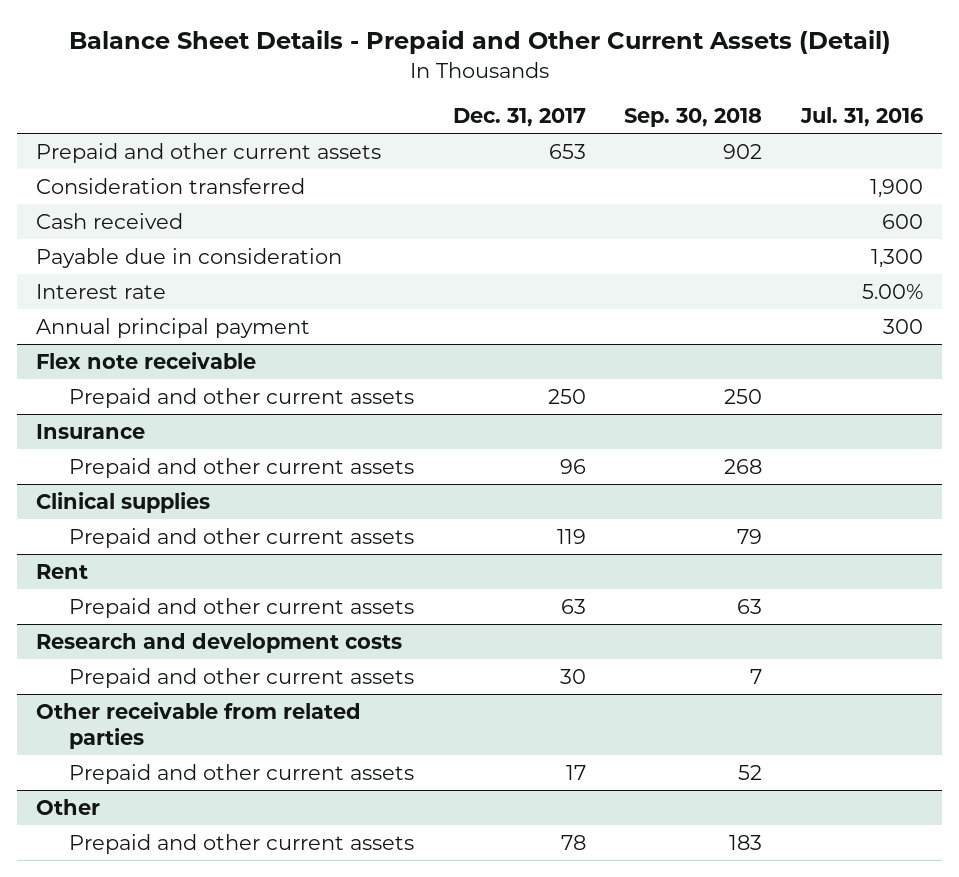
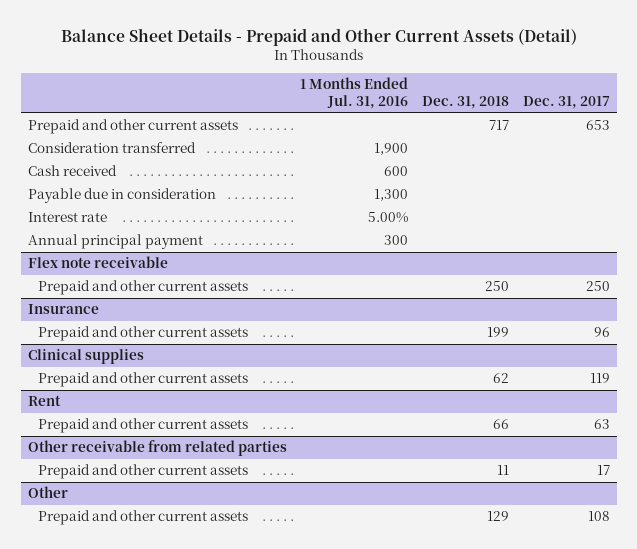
[624,108,763,128] Sep. 30, 2018 -> none
[799,107,923,128] Jul. 31, 2016 -> none
none -> [300,77,409,110] 1 Months Ended Jul. 31, 2016
none -> [422,96,510,110] Dec. 31, 2018
[36,632,403,653] Research and development costs -> none
[69,667,415,688] Prepaid and other current assets -> none
[560,834,586,850] 78 -> [587,511,610,522] 108

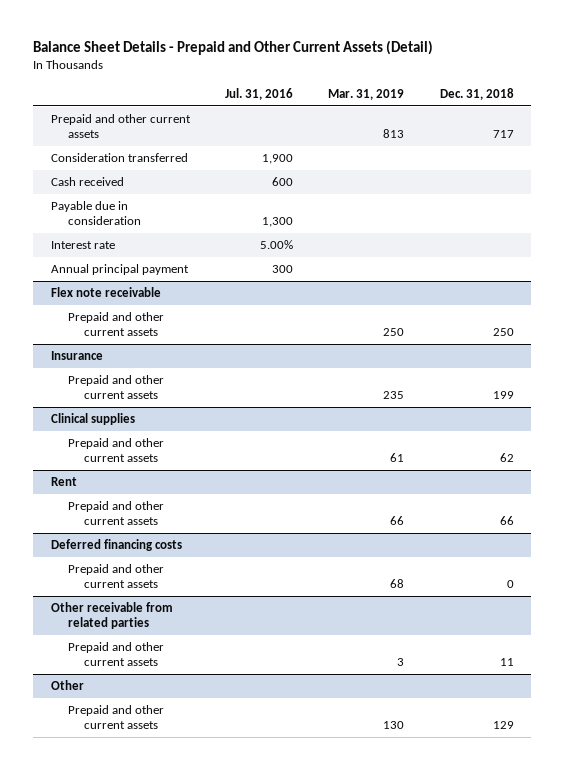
[300,77,409,110] 1 Months Ended Jul. 31, 2016 -> none
[522,96,610,110] Dec. 31, 2017 -> none
none -> [225,87,294,100] Jul. 31, 2016
none -> [328,88,405,100] Mar. 31, 2019
none -> [50,538,182,551] Deferred financing costs
none -> [67,563,164,588] Prepaid and other current assets

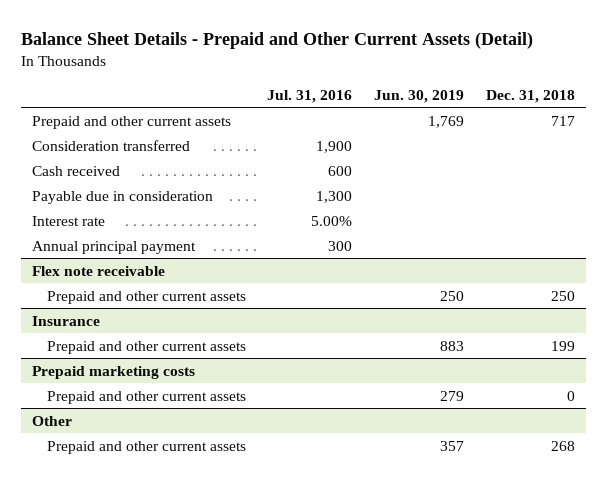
[328,88,405,100] Mar. 31, 2019 -> none
none -> [374,89,465,103] Jun. 30, 2019
[50,412,135,425] Clinical supplies -> none
[67,437,164,462] Prepaid and other current assets -> none
[50,476,77,486] Rent -> none
[67,500,164,525] Prepaid and other current assets -> none
[50,538,182,551] Deferred financing costs -> none
[67,563,164,588] Prepaid and other current assets -> none
[50,601,173,629] Other receivable from related parties -> none
[67,641,164,666] Prepaid and other current assets -> none
none -> [32,365,196,379] Prepaid marketing costs
none -> [46,390,246,404] Prepaid and other current assets
[492,720,514,729] 129 -> [550,440,575,451] 268

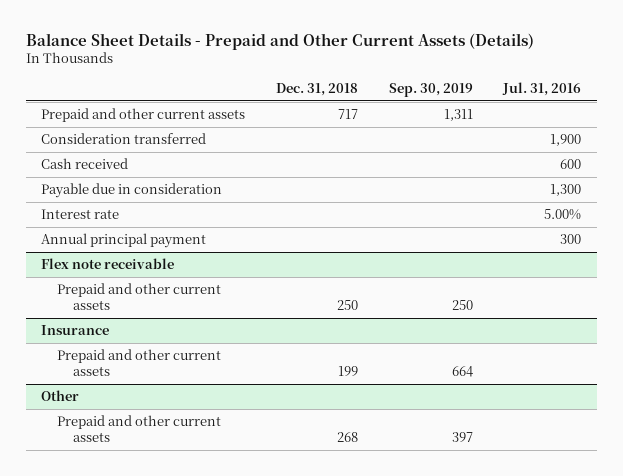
[21,32,534,50] Balance Sheet Details - Prepaid and Other Current Assets (Detail) -> [25,32,534,50] Balance Sheet Details - Prepaid and Other Current Assets (Details)
[374,89,465,103] Jun. 30, 2019 -> none
none -> [388,83,473,98] Sep. 30, 2019
[32,365,196,379] Prepaid marketing costs -> none
[46,390,246,404] Prepaid and other current assets -> none

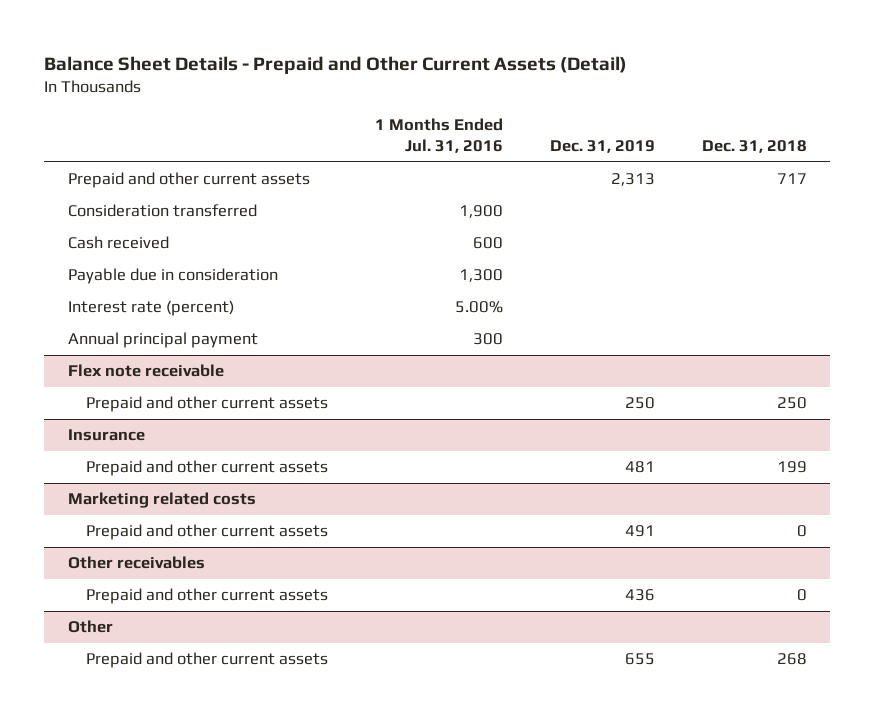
[25,32,534,50] Balance Sheet Details - Prepaid and Other Current Assets (Details) -> [44,55,628,74] Balance Sheet Details - Prepaid and Other Current Assets (Detail)
[388,83,473,98] Sep. 30, 2019 -> none
[502,82,582,97] Jul. 31, 2016 -> none
none -> [374,117,503,153] 1 Months Ended Jul. 31, 2016
none -> [549,139,655,153] Dec. 31, 2019
[41,209,120,220] Interest rate -> [67,300,234,317] Interest rate (percent)
none -> [67,492,256,509] Marketing related costs
none -> [85,524,328,541] Prepaid and other current assets
none -> [67,556,205,570] Other receivables
none -> [85,588,328,605] Prepaid and other current assets

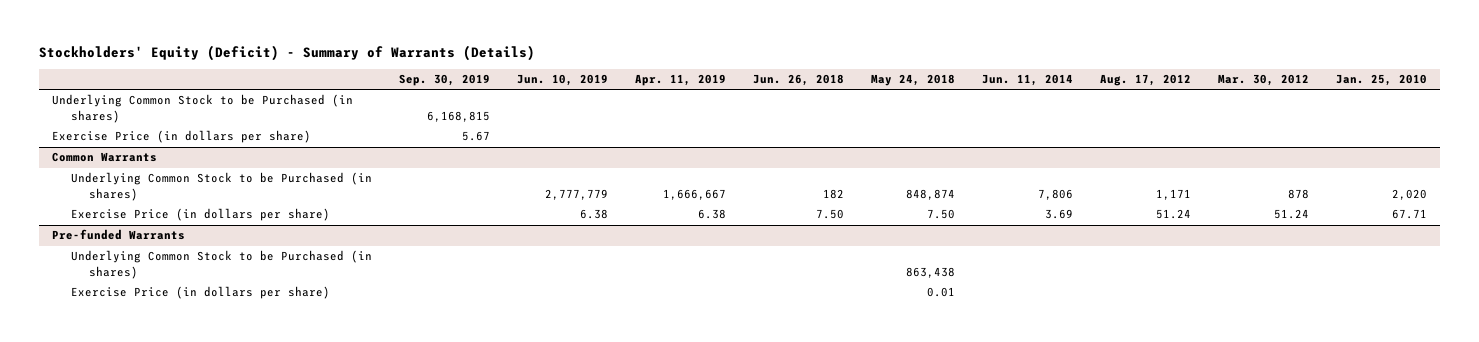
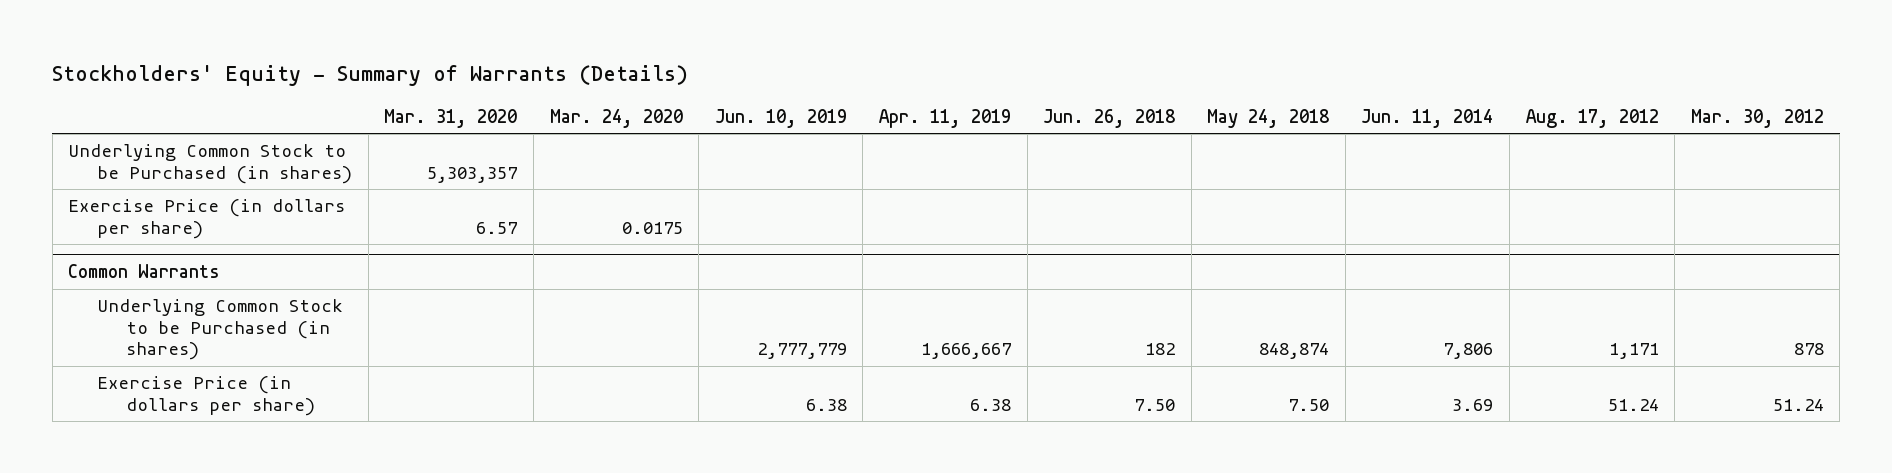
[38,44,535,61] Stockholders' Equity (Deficit) - Summary of Warrants (Details) -> [52,64,689,86] Stockholders' Equity - Summary of Warrants (Details)
[398,74,490,87] Sep. 30, 2019 -> none
[1335,74,1427,87] Jan. 25, 2010 -> none
none -> [384,108,518,128] Mar. 31, 2020
none -> [549,108,683,128] Mar. 24, 2020
[52,229,186,241] Pre-funded Warrants -> none
[70,250,372,279] Underlying Common Stock to be Purchased (in shares) -> none
[70,286,330,300] Exercise Price (in dollars per share) -> none

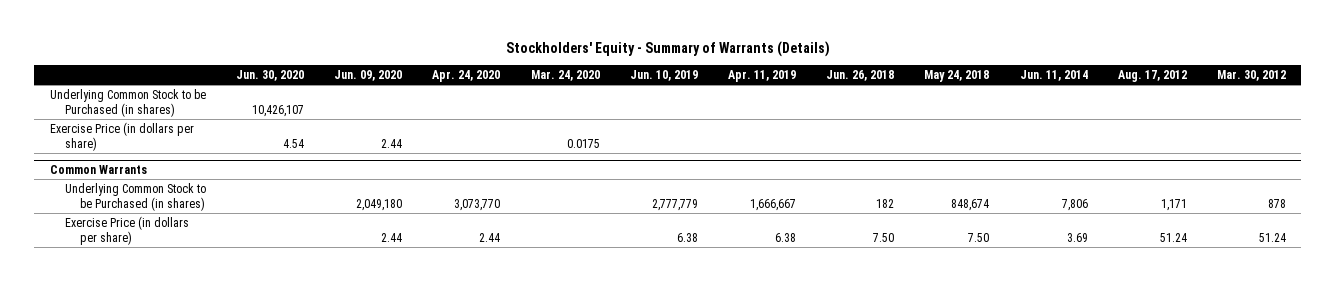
[384,108,518,128] Mar. 31, 2020 -> none
none -> [235,70,304,82] Jun. 30, 2020
none -> [334,70,403,82] Jun. 09, 2020
none -> [432,70,501,83] Apr. 24, 2020
[1259,343,1330,360] 848,874 -> [951,198,990,211] 848,674

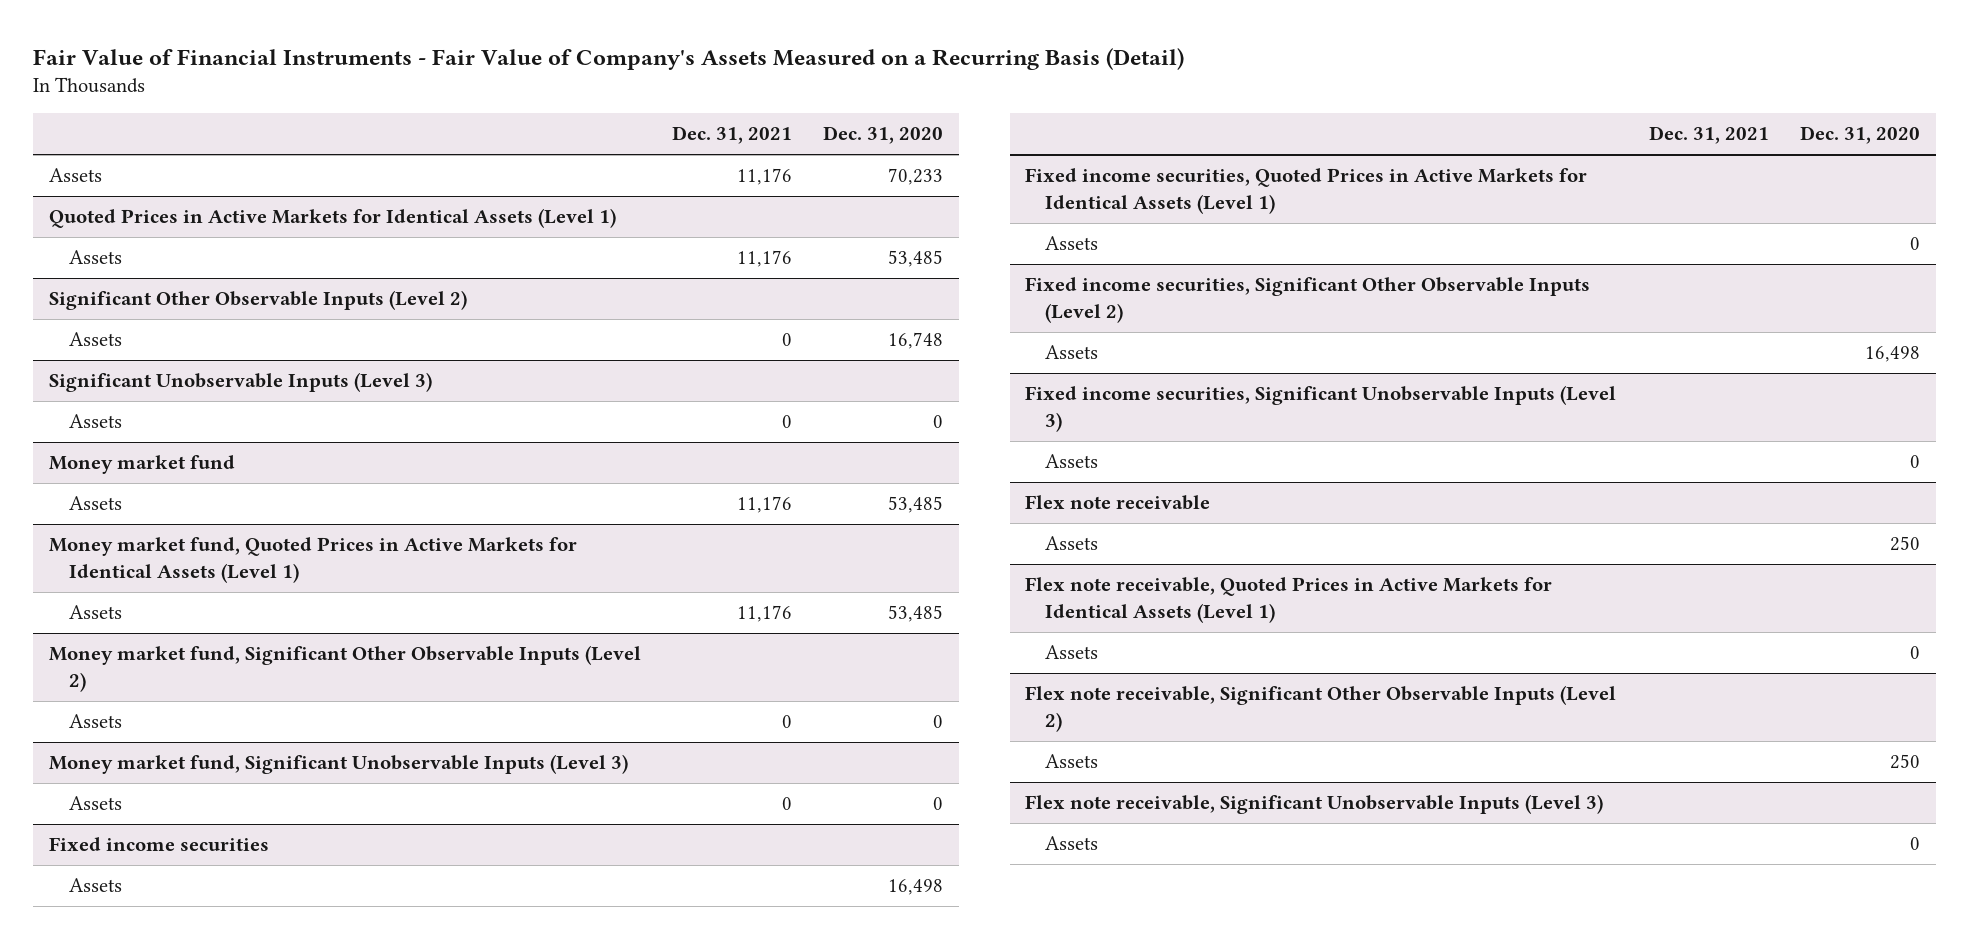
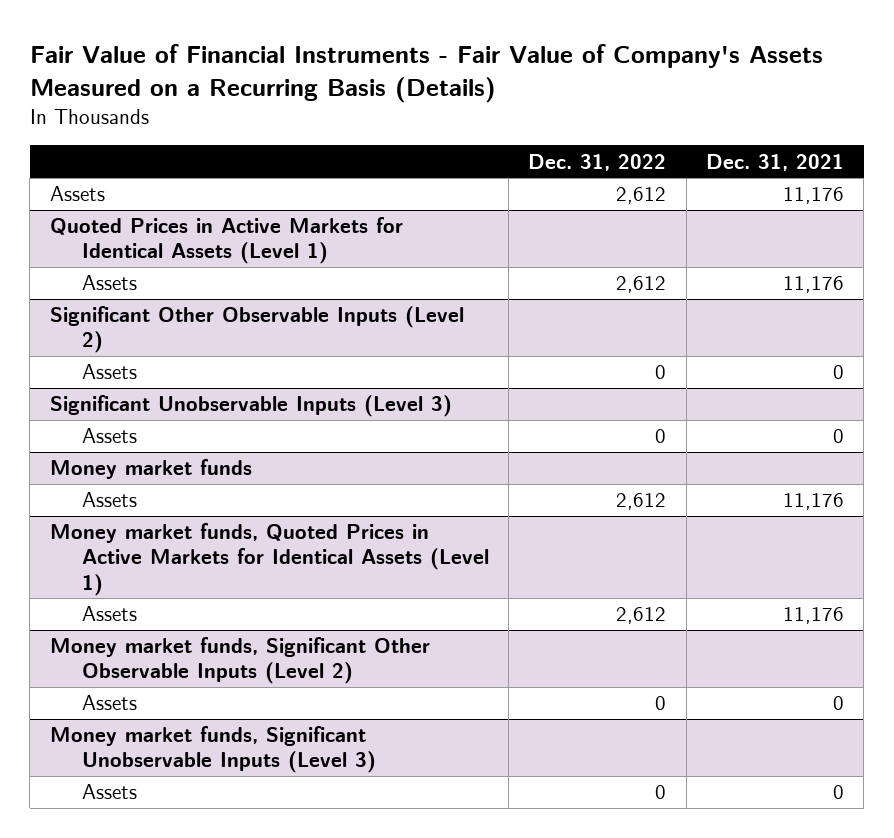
[33,47,1185,70] Fair Value of Financial Instruments - Fair Value of Company's Assets Measured on a Recurring Basis (Detail) -> [29,43,823,103] Fair Value of Financial Instruments - Fair Value of Company's Assets Measured on a Recurring Basis (Details)
[823,125,944,144] Dec. 31, 2020 -> none
none -> [528,153,667,171] Dec. 31, 2022
[48,455,235,475] Money market fund -> [49,459,252,480] Money market funds
[48,537,577,583] Money market fund, Quoted Prices in Active Markets for Identical Assets (Level 1) -> [49,523,489,596] Money market funds, Quoted Prices in Active Markets for Identical Assets (Level 1)
[48,645,641,692] Money market fund, Significant Other Observable Inputs (Level 2) -> [49,637,430,685] Money market funds, Significant Other Observable Inputs (Level 2)
[48,754,628,775] Money market fund, Significant Unobservable Inputs (Level 3) -> [49,726,376,774] Money market funds, Significant Unobservable Inputs (Level 3)
[48,837,269,852] Fixed income securities -> none
[68,878,122,893] Assets -> none
[1025,168,1588,214] Fixed income securities, Quoted Prices in Active Markets for Identical Assets (Level 1) -> none
[1045,236,1099,251] Assets -> none
[1025,277,1591,323] Fixed income securities, Significant Other Observable Inputs (Level 2) -> none
[1045,345,1099,360] Assets -> none
[1025,385,1617,432] Fixed income securities, Significant Unobservable Inputs (Level 3) -> none
[1045,454,1099,469] Assets -> none
[1025,495,1211,511] Flex note receivable -> none
[1045,536,1099,551] Assets -> none
[1025,577,1553,623] Flex note receivable, Quoted Prices in Active Markets for Identical Assets (Level 1) -> none
[1045,645,1099,660] Assets -> none
[1025,685,1617,732] Flex note receivable, Significant Other Observable Inputs (Level 2) -> none
[1045,754,1099,769] Assets -> none
[1025,794,1604,815] Flex note receivable, Significant Unobservable Inputs (Level 3) -> none
[1045,836,1099,851] Assets -> none

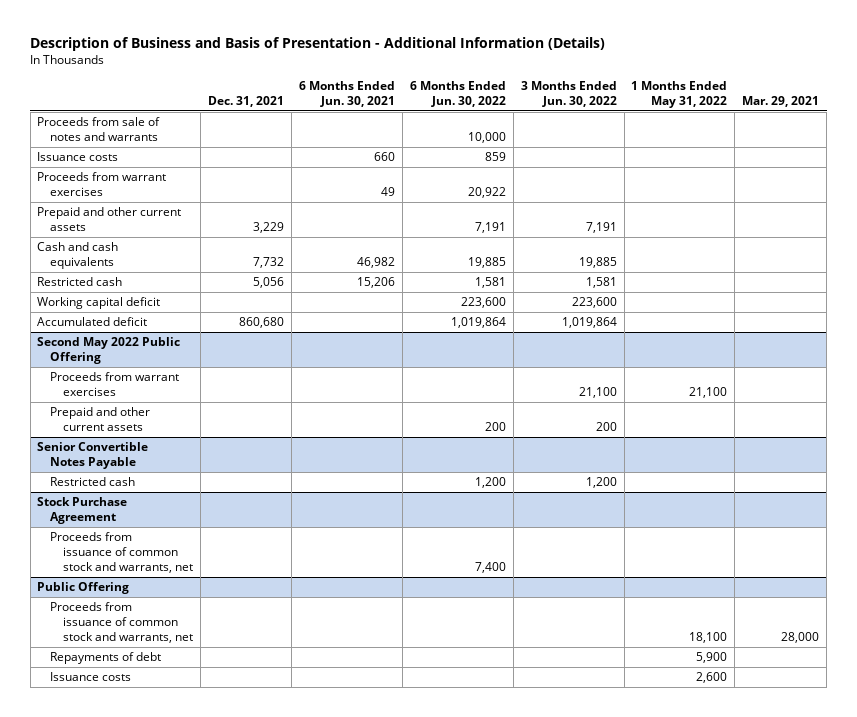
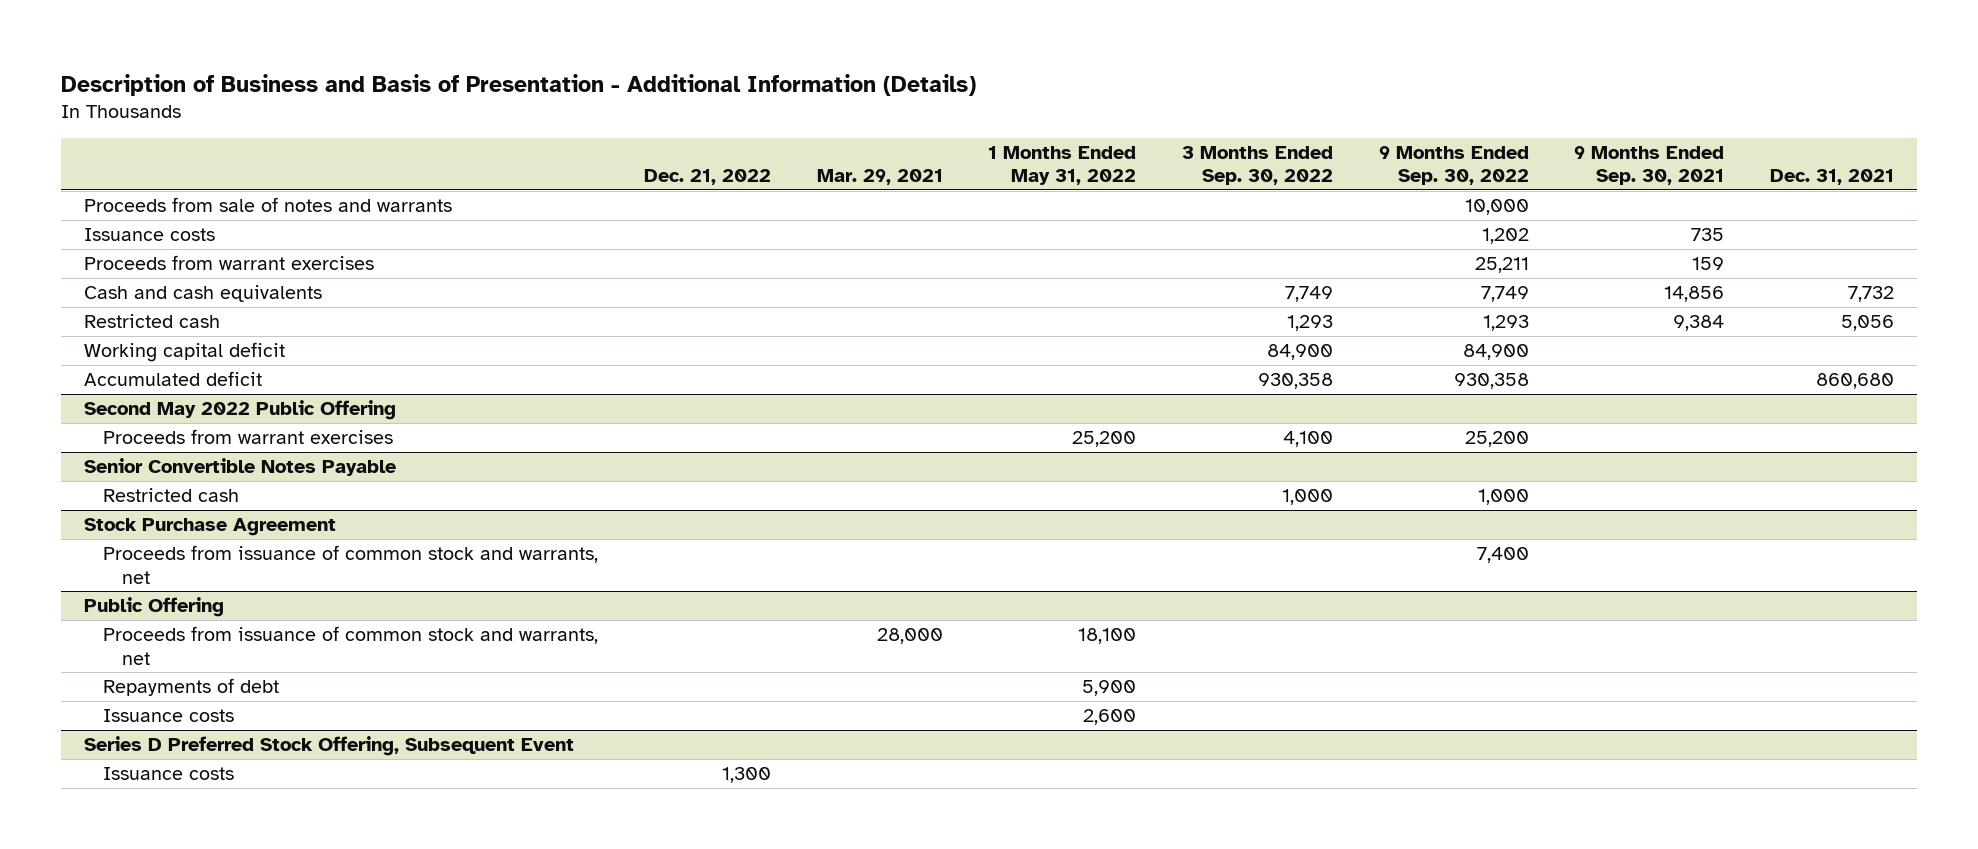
[299,80,396,107] 6 Months Ended Jun. 30, 2021 -> none
[409,80,506,107] 6 Months Ended Jun. 30, 2022 -> none
[520,80,617,107] 3 Months Ended Jun. 30, 2022 -> none
none -> [643,169,771,186] Dec. 21, 2022
none -> [1181,145,1333,186] 3 Months Ended Sep. 30, 2022
none -> [1378,145,1529,186] 9 Months Ended Sep. 30, 2022
none -> [1574,145,1725,186] 9 Months Ended Sep. 30, 2021
[37,207,182,232] Prepaid and other current assets -> none
[50,407,151,432] Prepaid and other current assets -> none
[689,387,728,399] 21,100 -> [1072,431,1137,448] 25,200
none -> [83,736,574,757] Series D Preferred Stock Offering, Subsequent Event
none -> [103,767,235,781] Issuance costs

